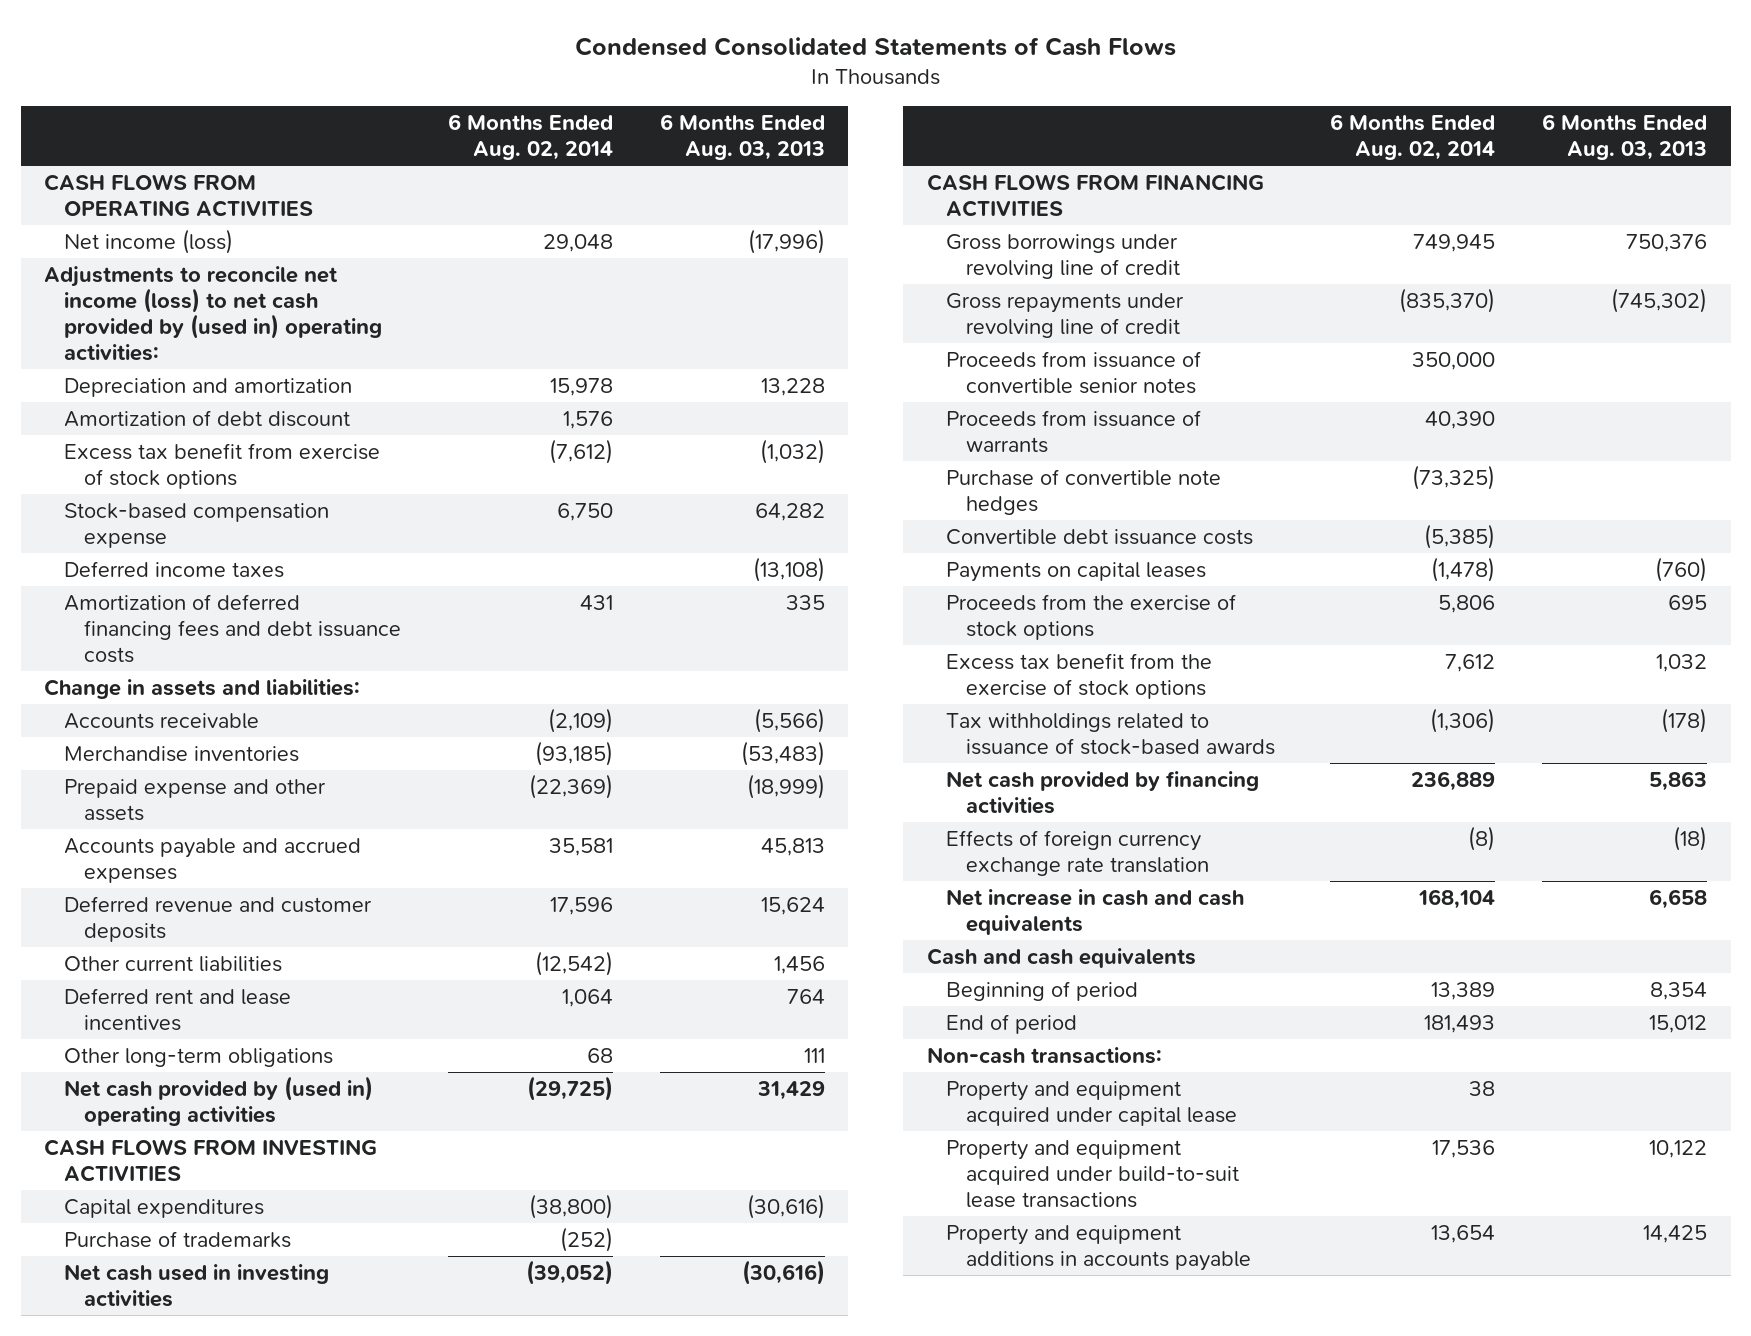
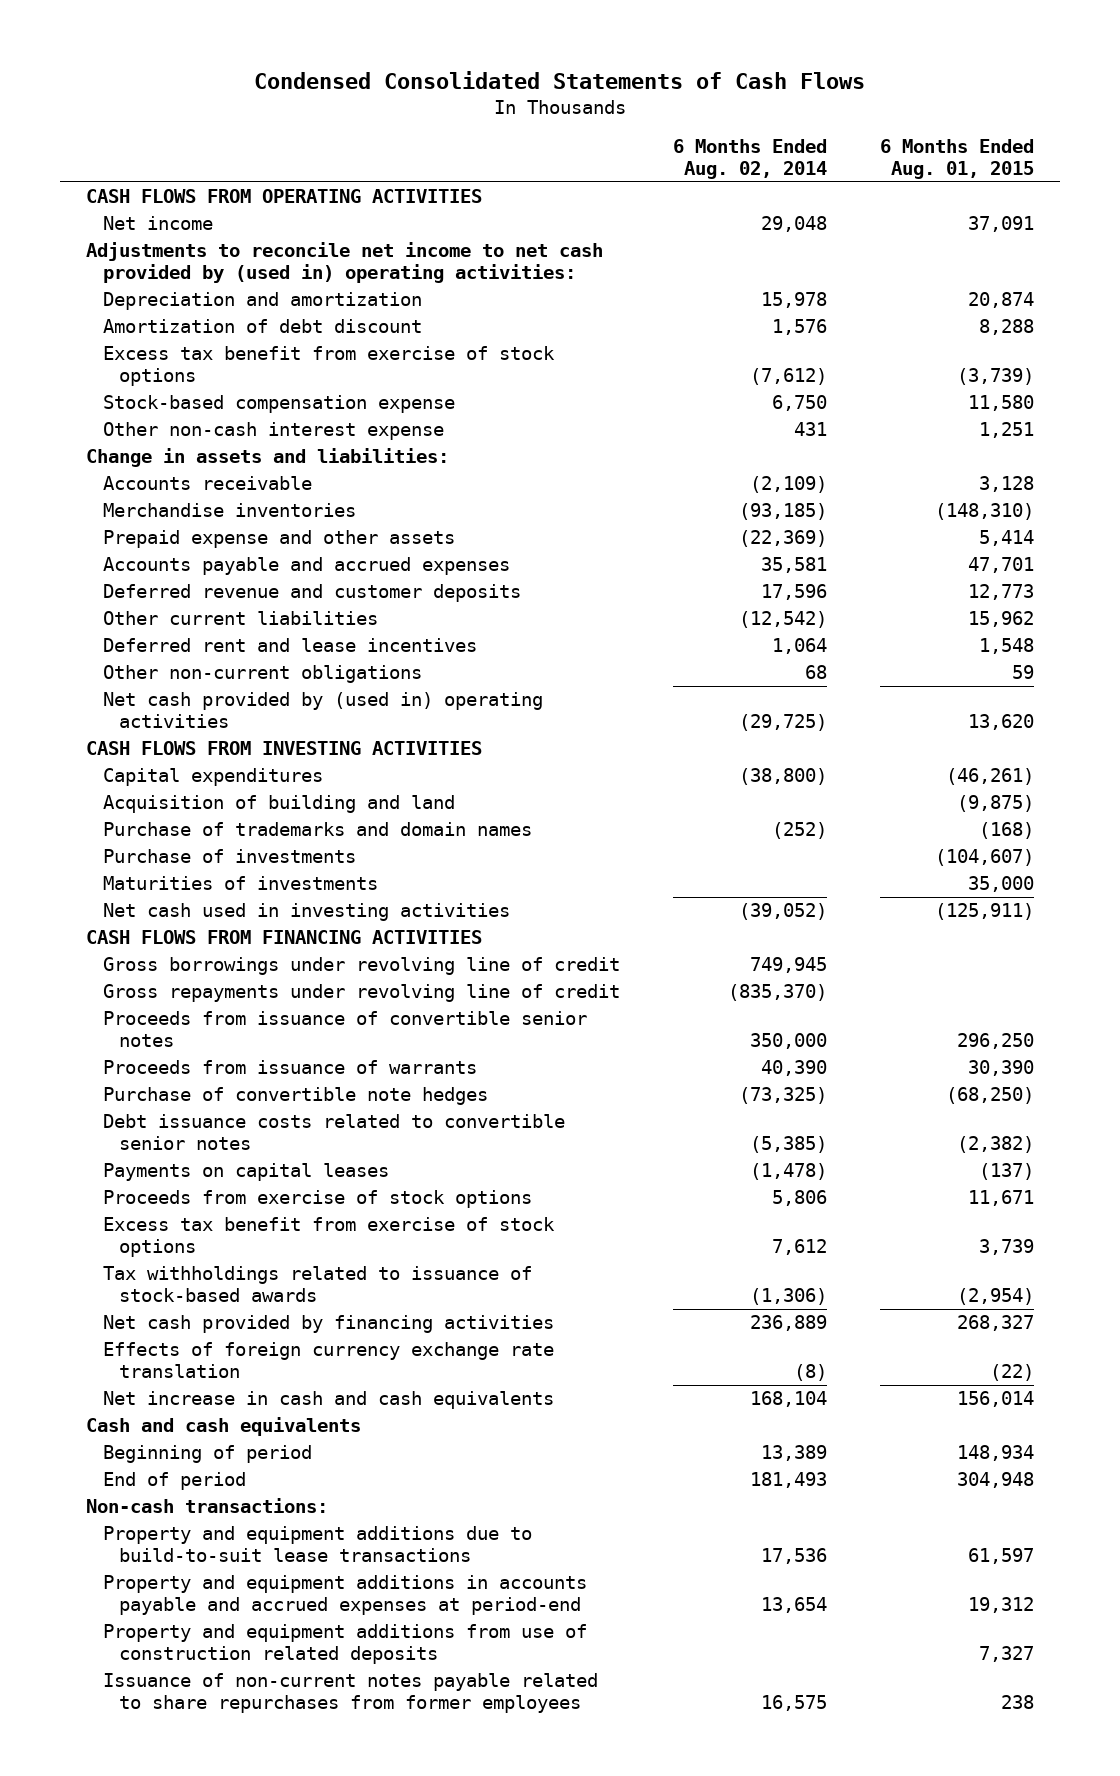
[659,113,825,160] 6 Months Ended Aug. 03, 2013 -> none
none -> [879,139,1034,180] 6 Months Ended Aug. 01, 2015
[63,229,233,255] Net income (loss) -> [102,216,213,231] Net income
[44,266,382,361] Adjustments to reconcile net income (loss) to net cash provided by (used in) operating activities: -> [86,242,604,284] Adjustments to reconcile net income to net cash provided by (used in) operating activities:
[63,561,284,579] Deferred income taxes -> none
[63,594,401,663] Amortization of deferred financing fees and debt issuance costs -> [102,422,444,441] Other non-cash interest expense
[63,1048,333,1068] Other long-term obligations -> [102,665,422,684] Other non-current obligations
none -> [102,795,455,814] Acquisition of building and land
[63,1231,291,1249] Purchase of trademarks -> [102,822,532,837] Purchase of trademarks and domain names
none -> [102,849,356,864] Purchase of investments
none -> [102,876,378,891] Maturities of investments
[946,529,1254,546] Convertible debt issuance costs -> [102,1114,565,1151] Debt issuance costs related to convertible senior notes
[946,594,1237,641] Proceeds from the exercise of stock options -> [102,1190,532,1209] Proceeds from exercise of stock options
[946,653,1213,700] Excess tax benefit from the exercise of stock options -> [102,1217,555,1258] Excess tax benefit from exercise of stock options
[946,1081,1237,1127] Property and equipment acquired under capital lease -> none
[946,1140,1239,1208] Property and equipment acquired under build-to-suit lease transactions -> [102,1526,532,1563] Property and equipment additions due to build-to-suit lease transactions
[946,1225,1251,1272] Property and equipment additions in accounts payable -> [102,1575,587,1616] Property and equipment additions in accounts payable and accrued expenses at period-end
none -> [102,1624,587,1665] Property and equipment additions from use of construction related deposits
none -> [102,1673,598,1714] Issuance of non-current notes payable related to share repurchases from former employees

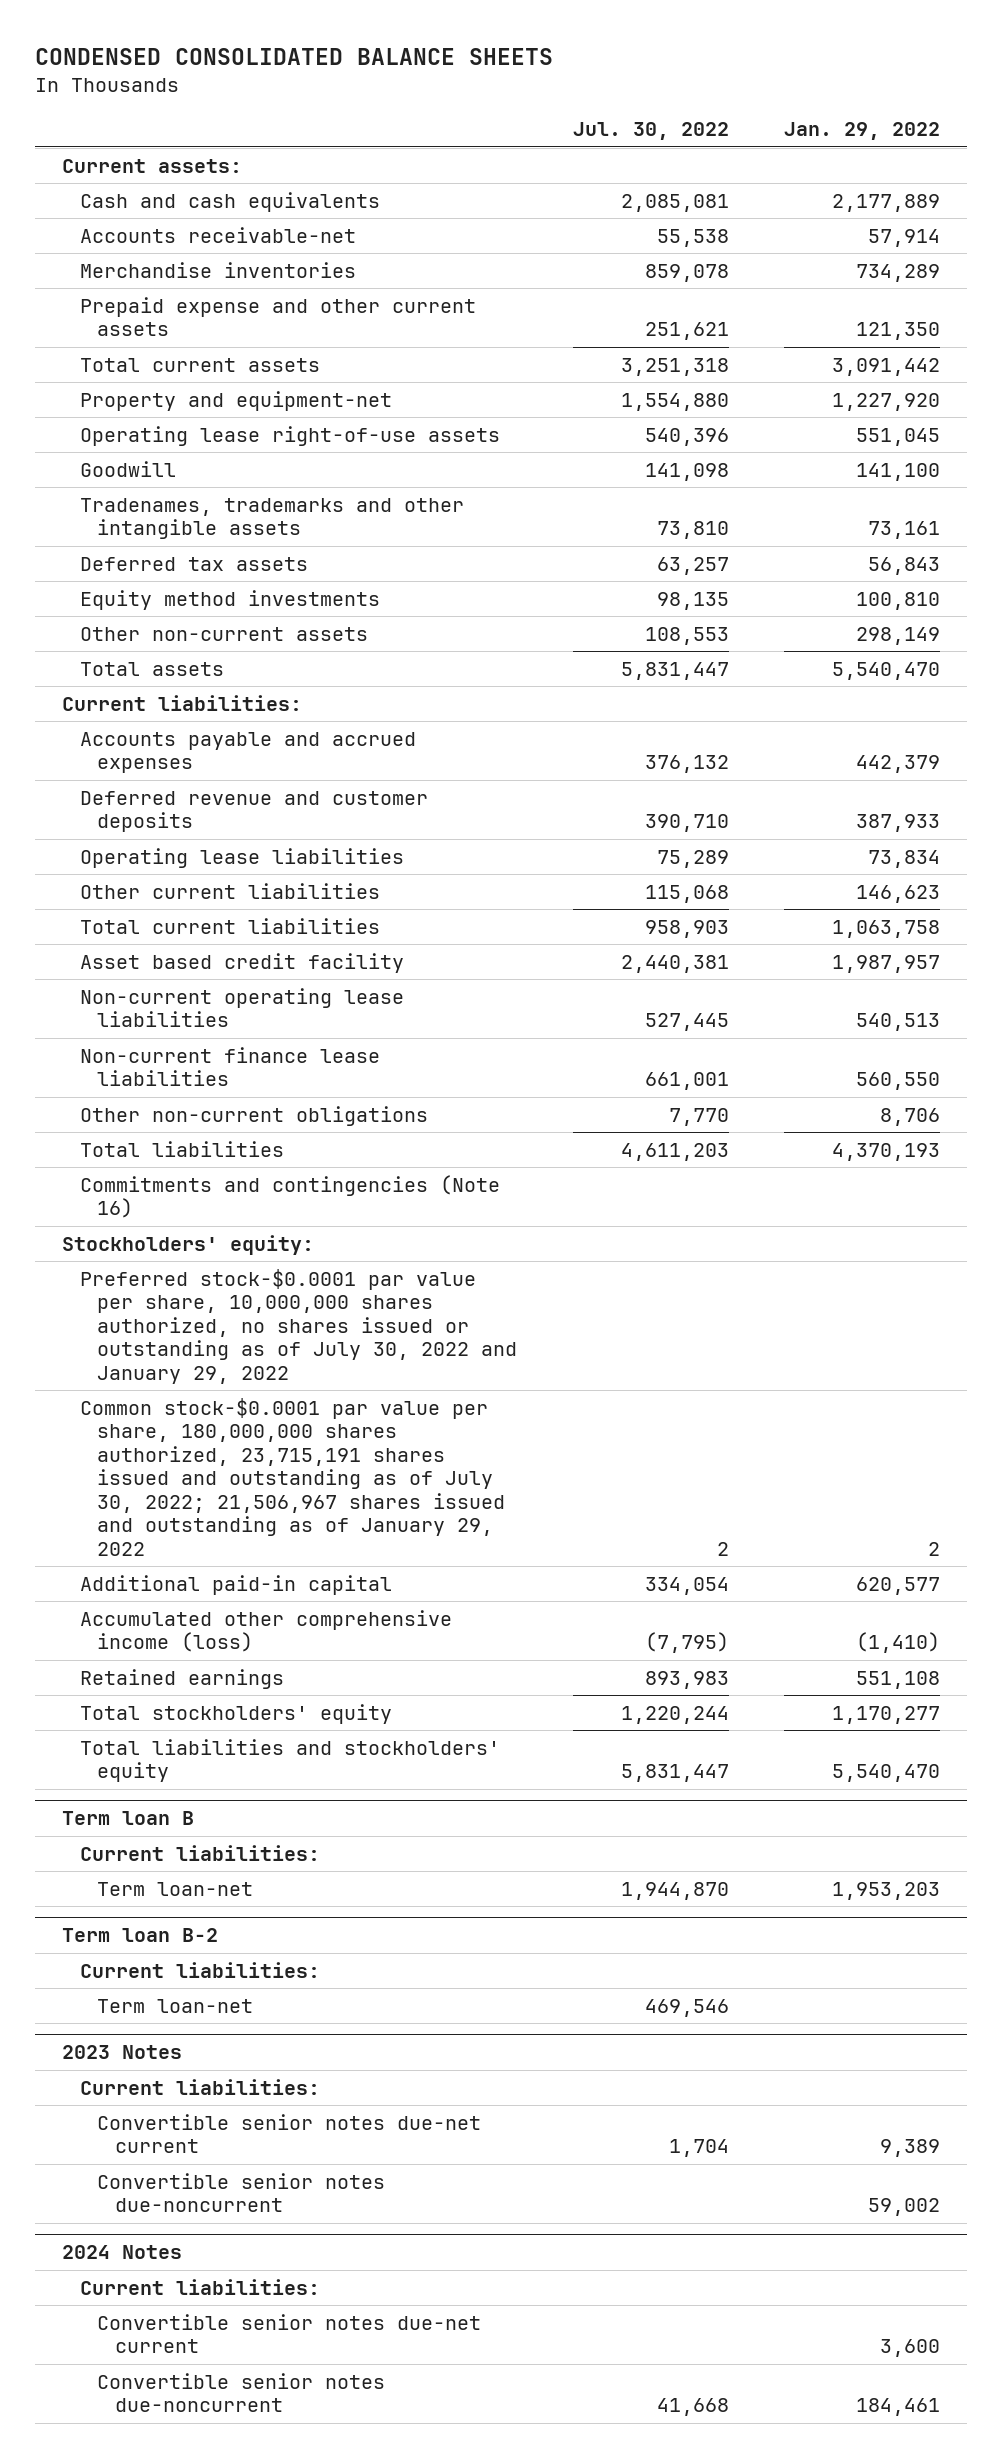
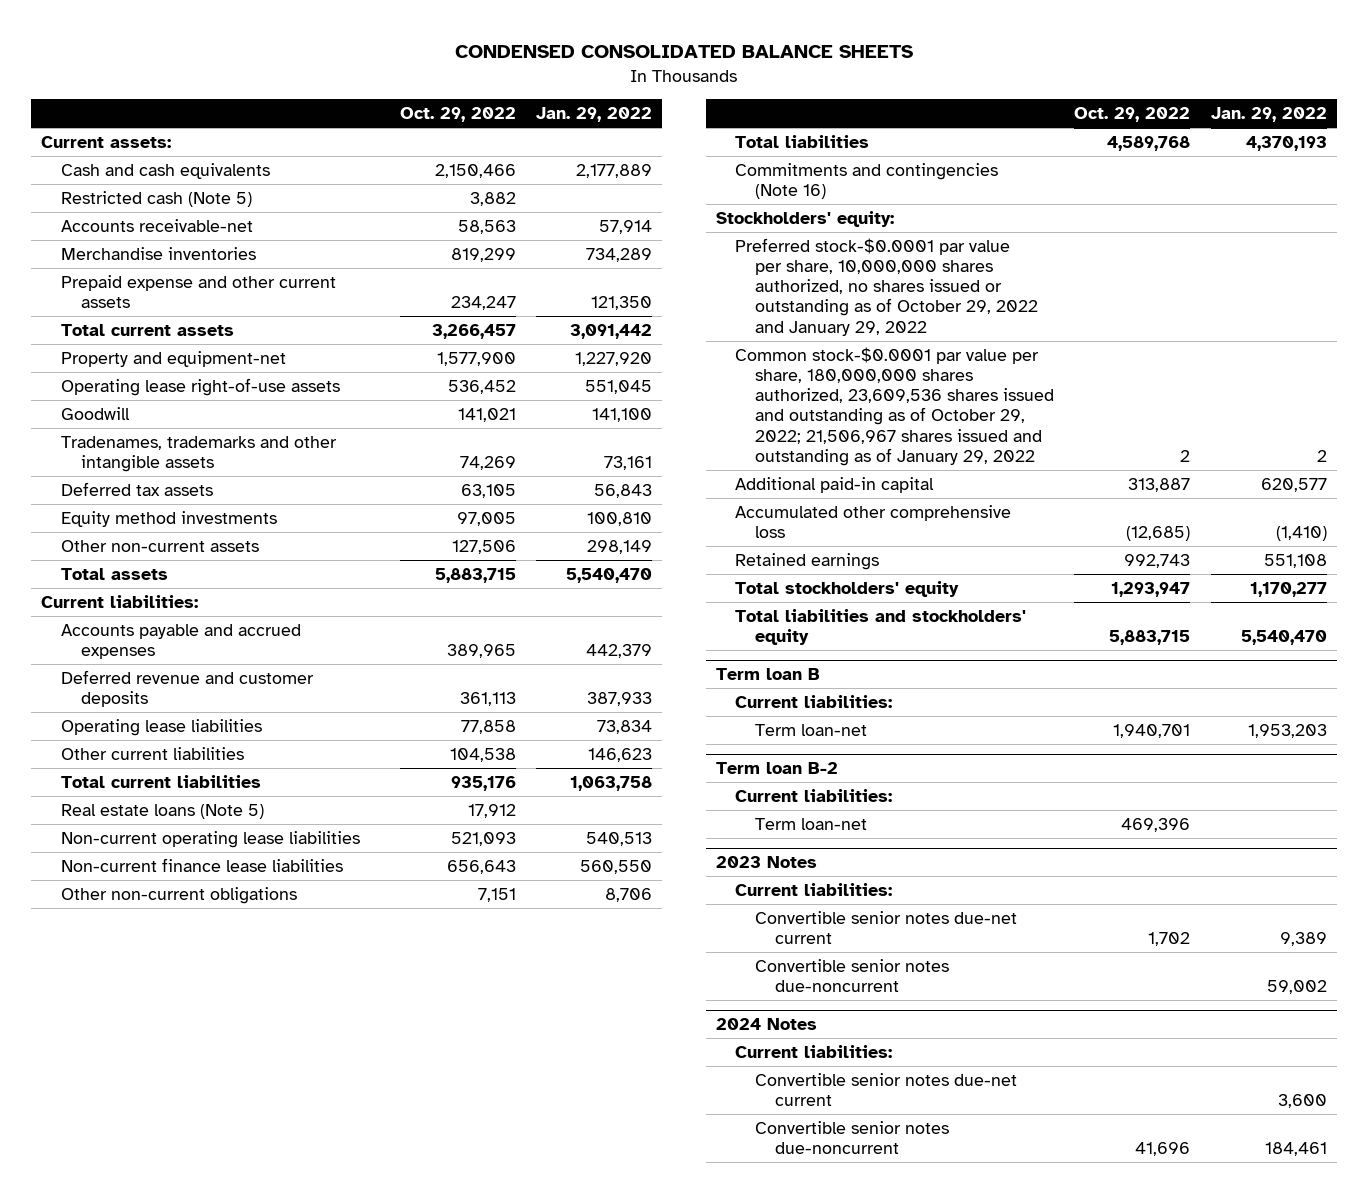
[572,122,729,141] Jul. 30, 2022 -> none
none -> [399,106,516,122] Oct. 29, 2022
none -> [60,191,252,208] Restricted cash (Note 5)
[79,952,404,973] Asset based credit facility -> none
none -> [60,804,264,820] Real estate loans (Note 5)
[79,1268,518,1384] Preferred stock-$0.0001 par value per share, 10,000,000 shares authorized, no shares issued or outstanding as of July 30, 2022 and January 29, 2022 -> [735,238,1039,336] Preferred stock-$0.0001 par value per share, 10,000,000 shares authorized, no shares issued or outstanding as of October 29, 2022 and January 29, 2022
[79,1397,506,1556] Common stock-$0.0001 par value per share, 180,000,000 shares authorized, 23,715,191 shares issued and outstanding as of July 30, 2022; 21,506,967 shares issued and outstanding as of January 29, 2022 -> [735,347,1055,466] Common stock-$0.0001 par value per share, 180,000,000 shares authorized, 23,609,536 shares issued and outstanding as of October 29, 2022; 21,506,967 shares issued and outstanding as of January 29, 2022
[79,1609,452,1653] Accumulated other comprehensive income (loss) -> [735,505,1012,539] Accumulated other comprehensive loss

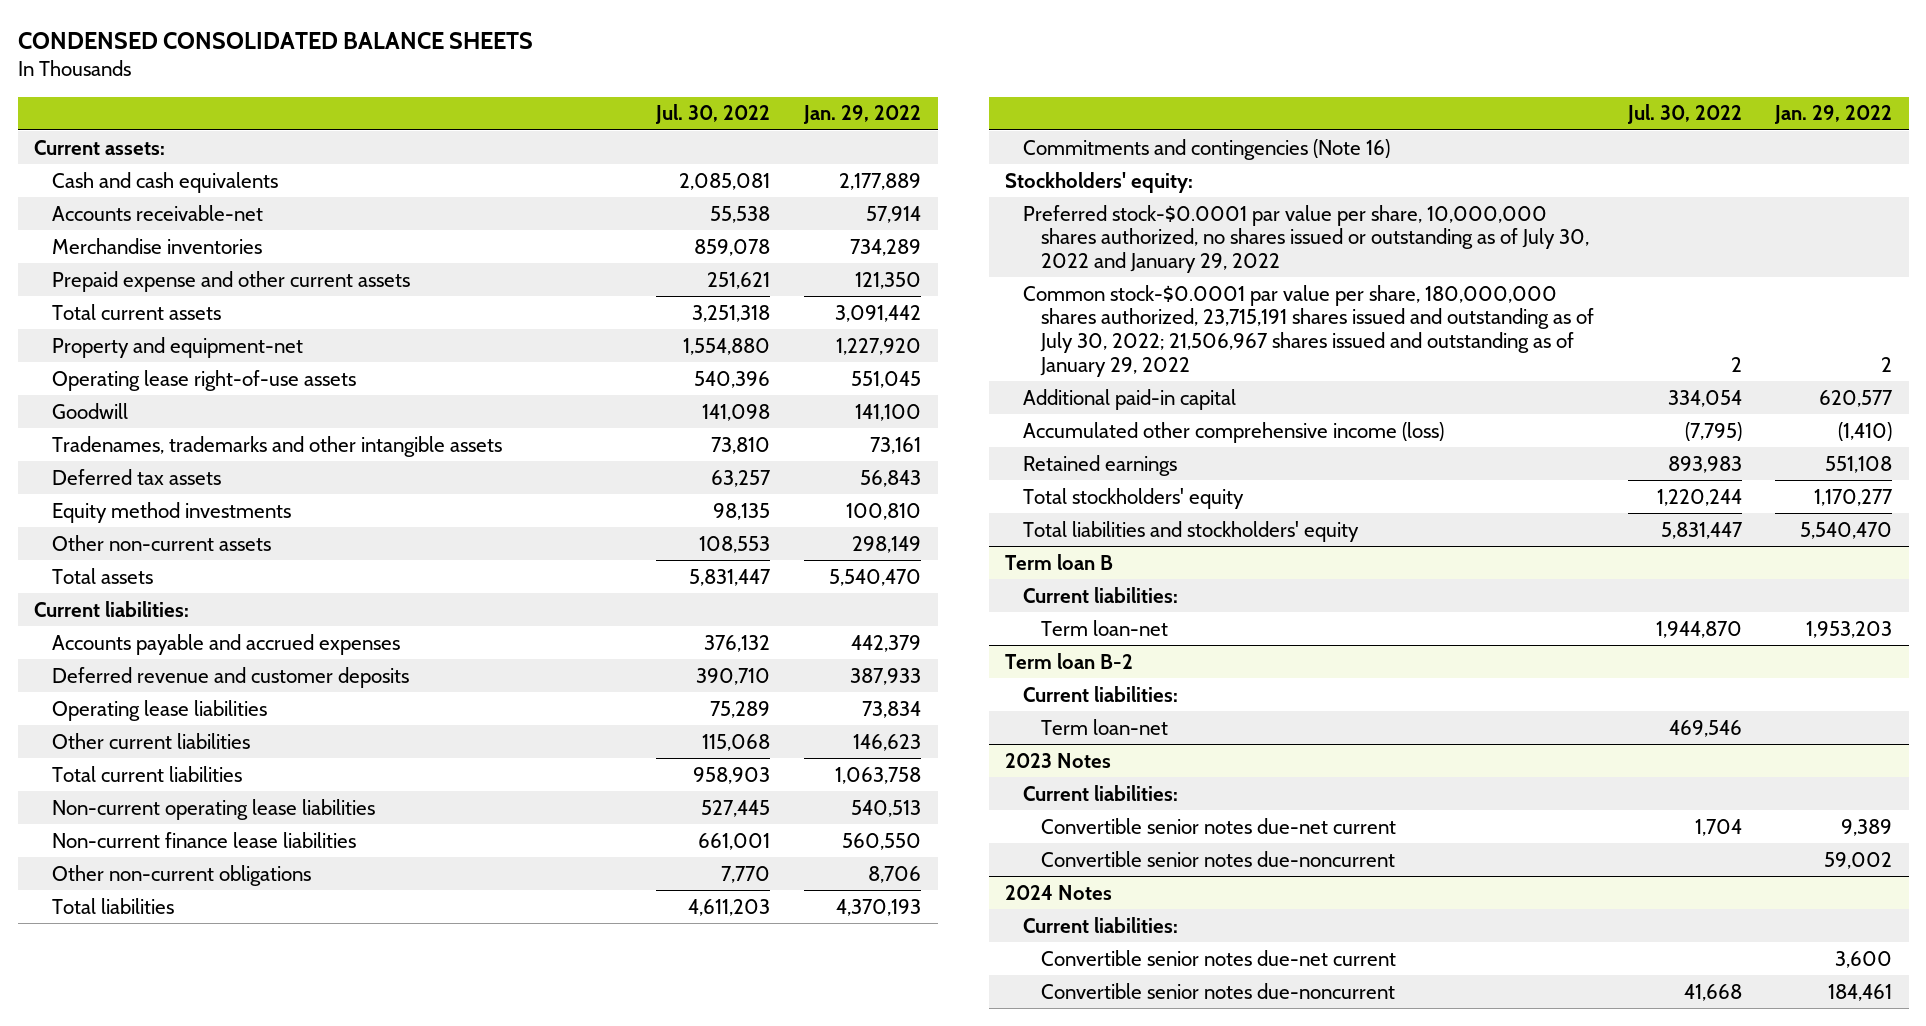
[399,106,516,122] Oct. 29, 2022 -> none
none -> [655,104,771,125] Jul. 30, 2022
[60,191,252,208] Restricted cash (Note 5) -> none
[60,804,264,820] Real estate loans (Note 5) -> none
[735,238,1039,336] Preferred stock-$0.0001 par value per share, 10,000,000 shares authorized, no shares issued or outstanding as of October 29, 2022 and January 29, 2022 -> [1023,204,1590,274] Preferred stock-$0.0001 par value per share, 10,000,000 shares authorized, no shares issued or outstanding as of July 30, 2022 and January 29, 2022
[735,347,1055,466] Common stock-$0.0001 par value per share, 180,000,000 shares authorized, 23,609,536 shares issued and outstanding as of October 29, 2022; 21,506,967 shares issued and outstanding as of January 29, 2022 -> [1023,284,1595,377] Common stock-$0.0001 par value per share, 180,000,000 shares authorized, 23,715,191 shares issued and outstanding as of July 30, 2022; 21,506,967 shares issued and outstanding as of January 29, 2022
[735,505,1012,539] Accumulated other comprehensive loss -> [1023,421,1445,443] Accumulated other comprehensive income (loss)

